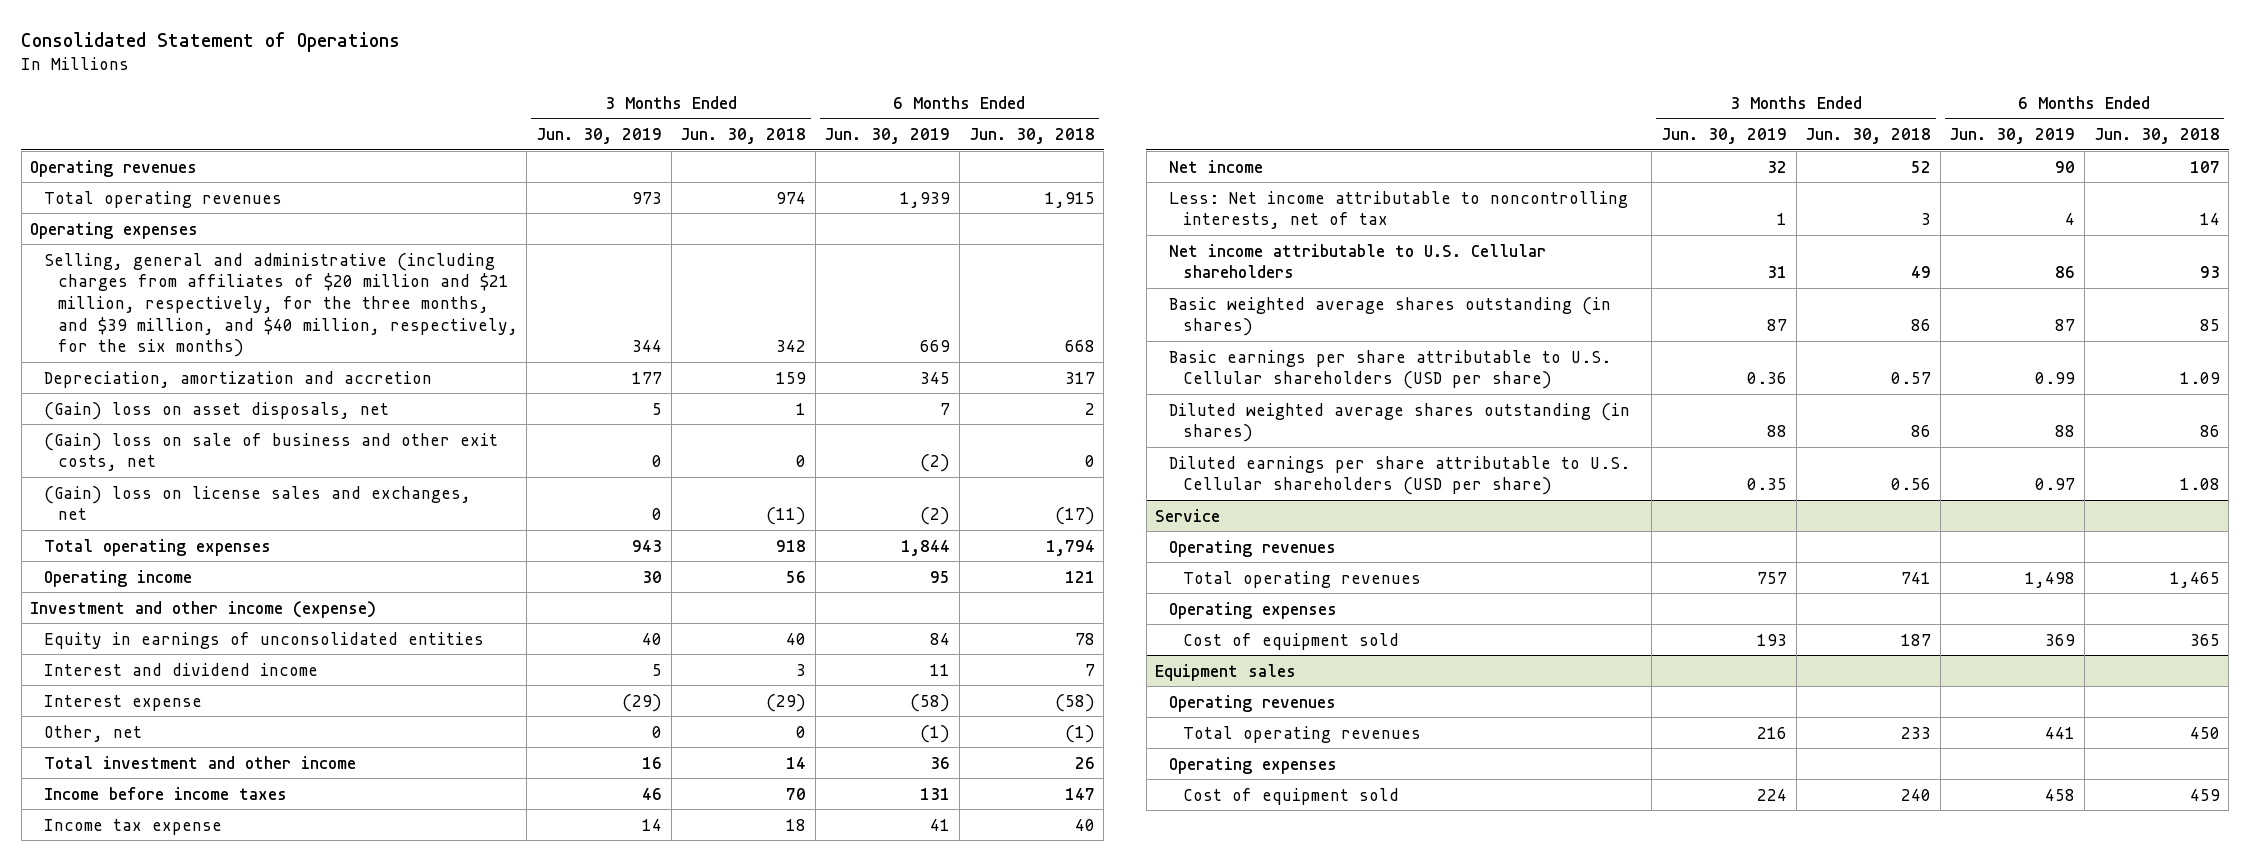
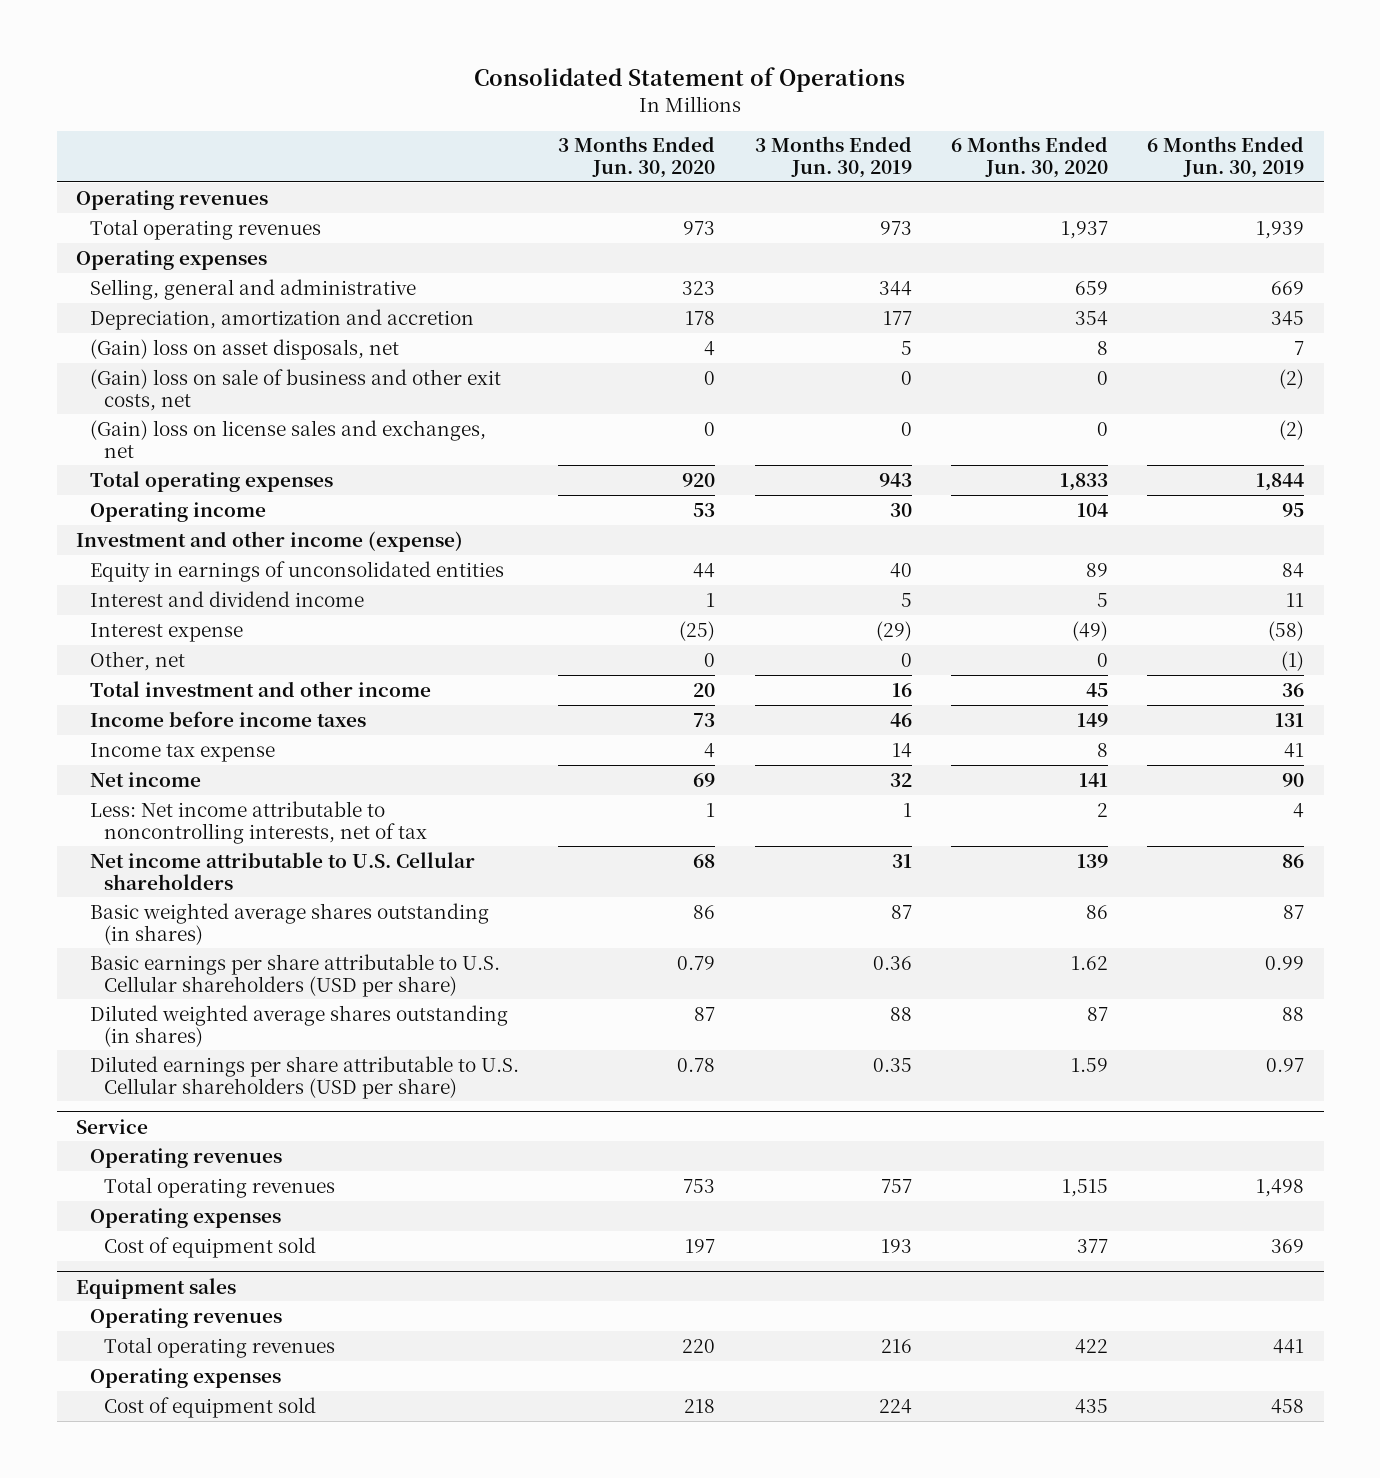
[680,128,807,145] Jun. 30, 2018 -> none
[968,128,1095,145] Jun. 30, 2018 -> none
none -> [558,136,716,179] 3 Months Ended Jun. 30, 2020
none -> [950,136,1108,179] 6 Months Ended Jun. 30, 2020
[43,252,518,358] Selling, general and administrative (including charges from affiliates of $20 million and $21 million, respectively, for the three months, and $39 million, and $40 million, respectively, for the six months) -> [89,278,416,300] Selling, general and administrative

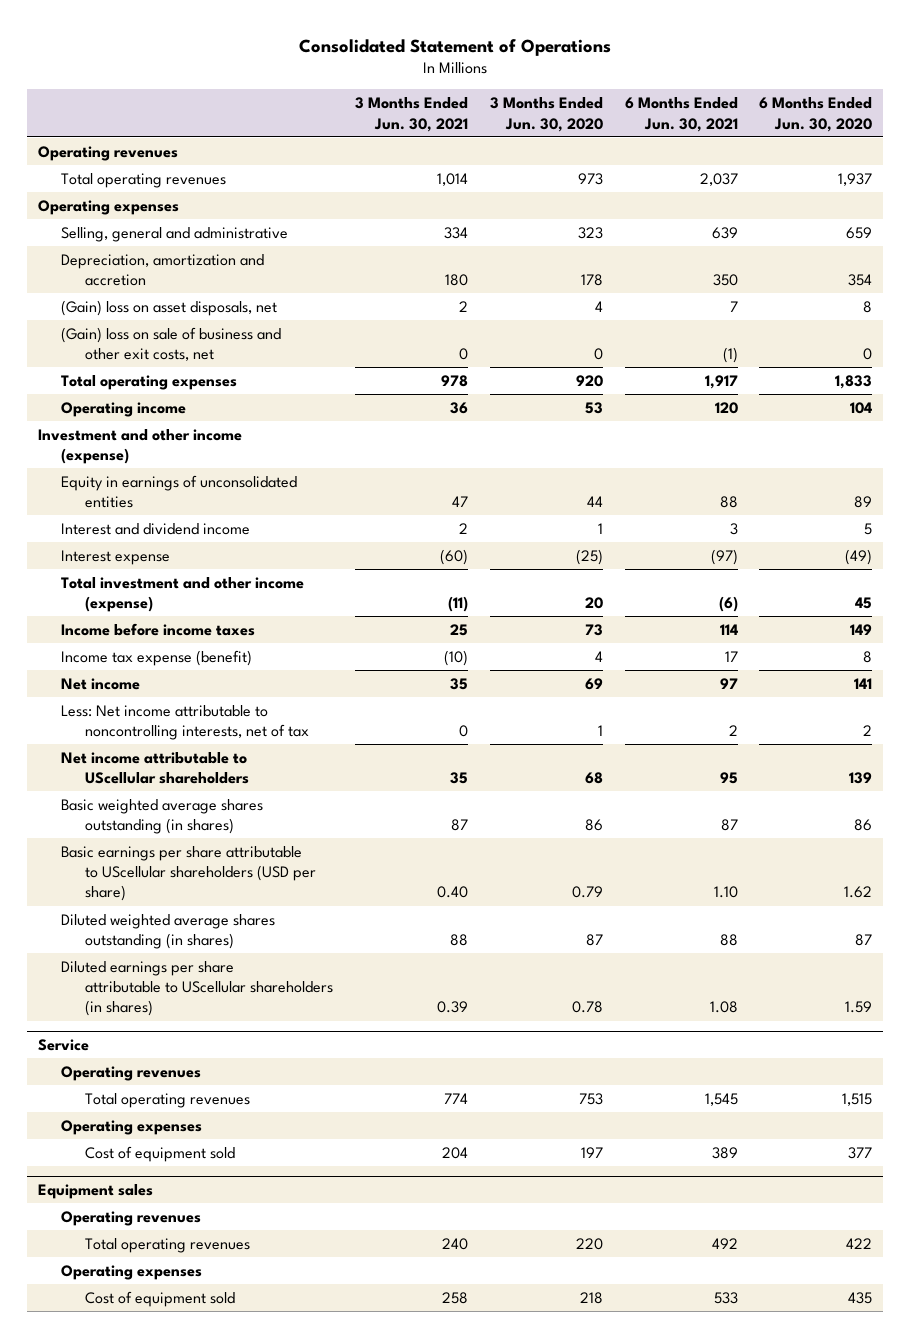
[754,136,912,179] 3 Months Ended Jun. 30, 2019 -> none
[1147,136,1305,179] 6 Months Ended Jun. 30, 2019 -> none
none -> [354,97,468,132] 3 Months Ended Jun. 30, 2021
none -> [624,97,738,132] 6 Months Ended Jun. 30, 2021
[89,419,486,458] (Gain) loss on license sales and exchanges, net -> none
[89,650,185,671] Other, net -> none
[89,680,431,697] Total investment and other income -> [61,576,305,613] Total investment and other income (expense)
[89,742,275,762] Income tax expense -> [61,649,253,666] Income tax expense (benefit)
[89,851,475,890] Net income attributable to U.S. Cellular shareholders -> [61,751,249,785] Net income attributable to UScellular shareholders
[89,953,500,997] Basic earnings per share attributable to U.S. Cellular shareholders (USD per share) -> [61,845,316,902] Basic earnings per share attributable to UScellular shareholders (USD per share)
[89,1055,519,1099] Diluted earnings per share attributable to U.S. Cellular shareholders (USD per share) -> [61,960,333,1017] Diluted earnings per share attributable to UScellular shareholders (in shares)

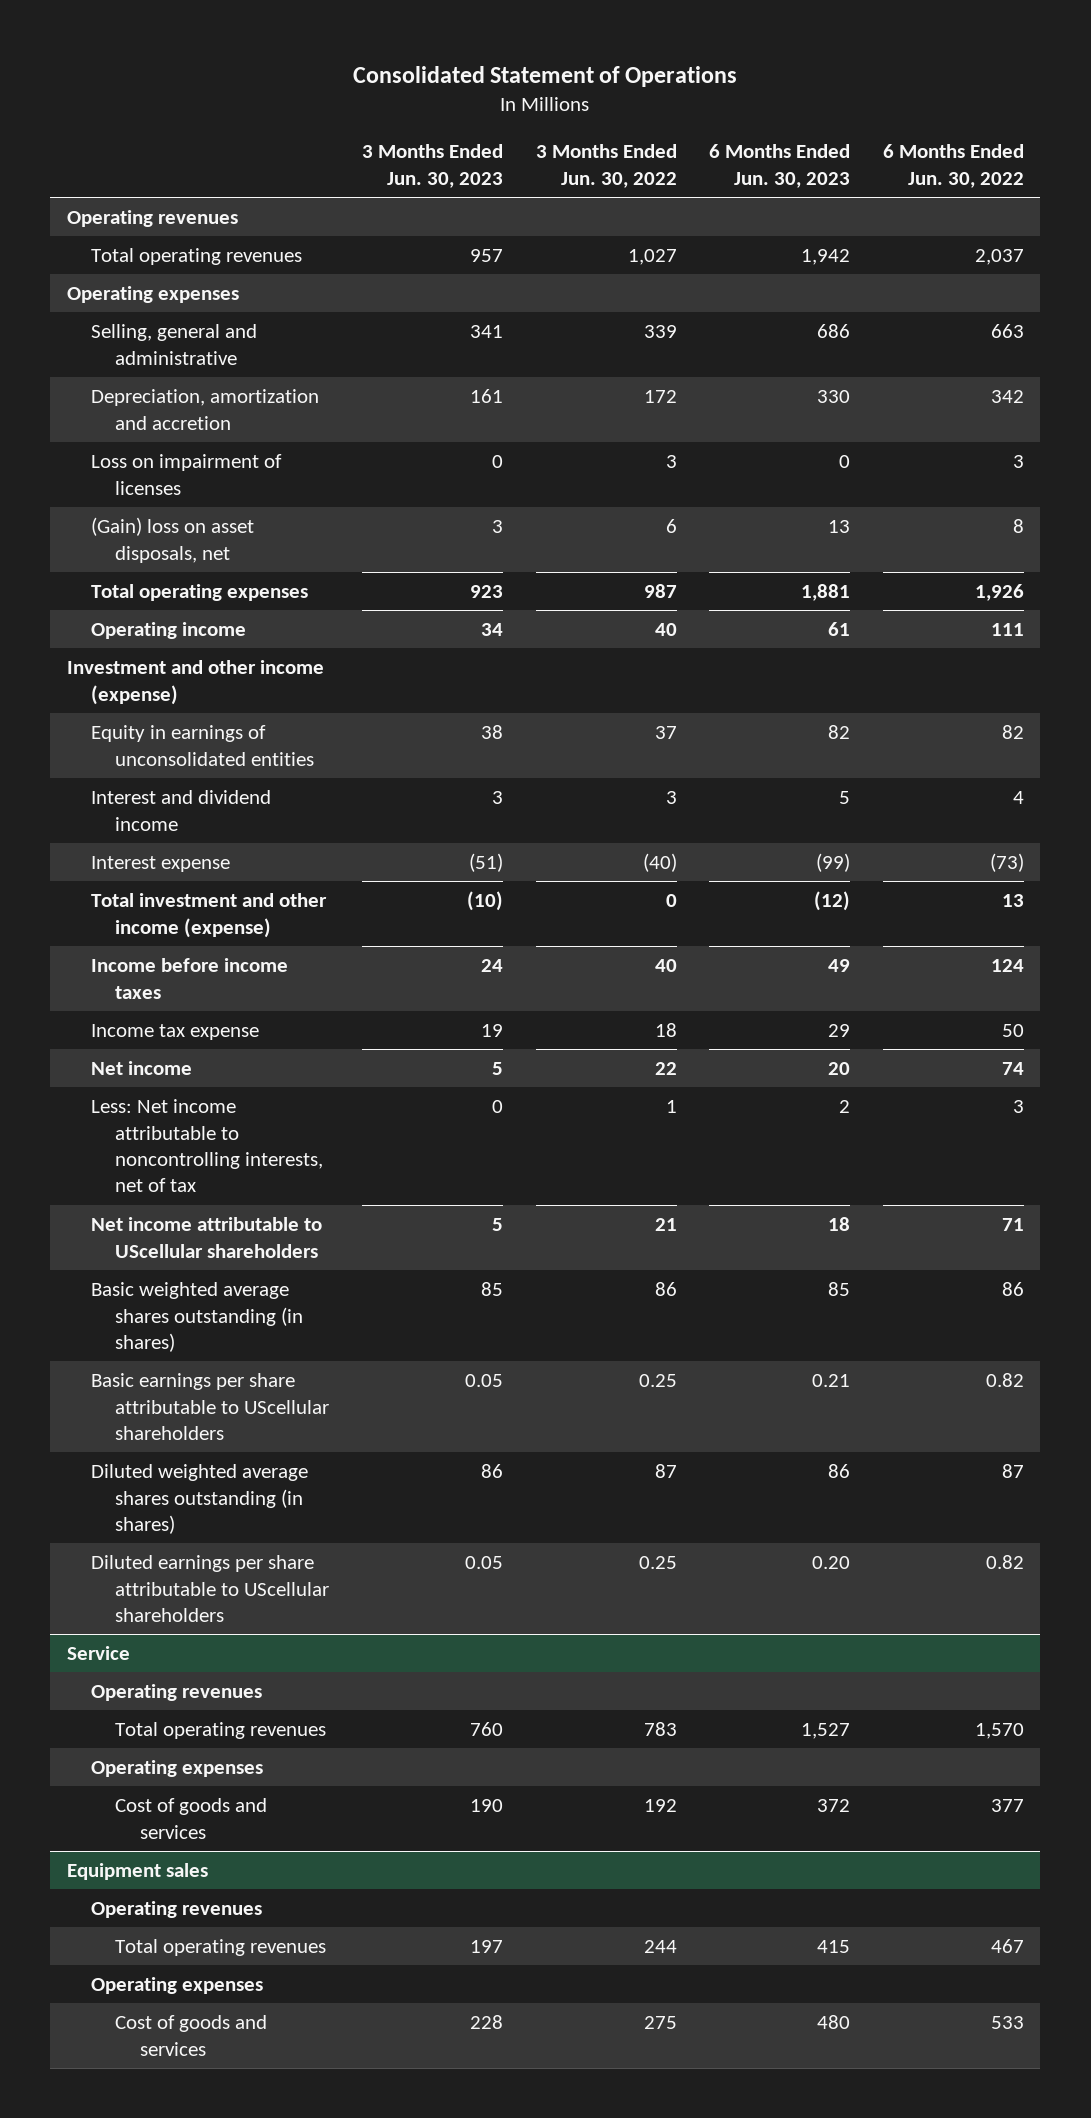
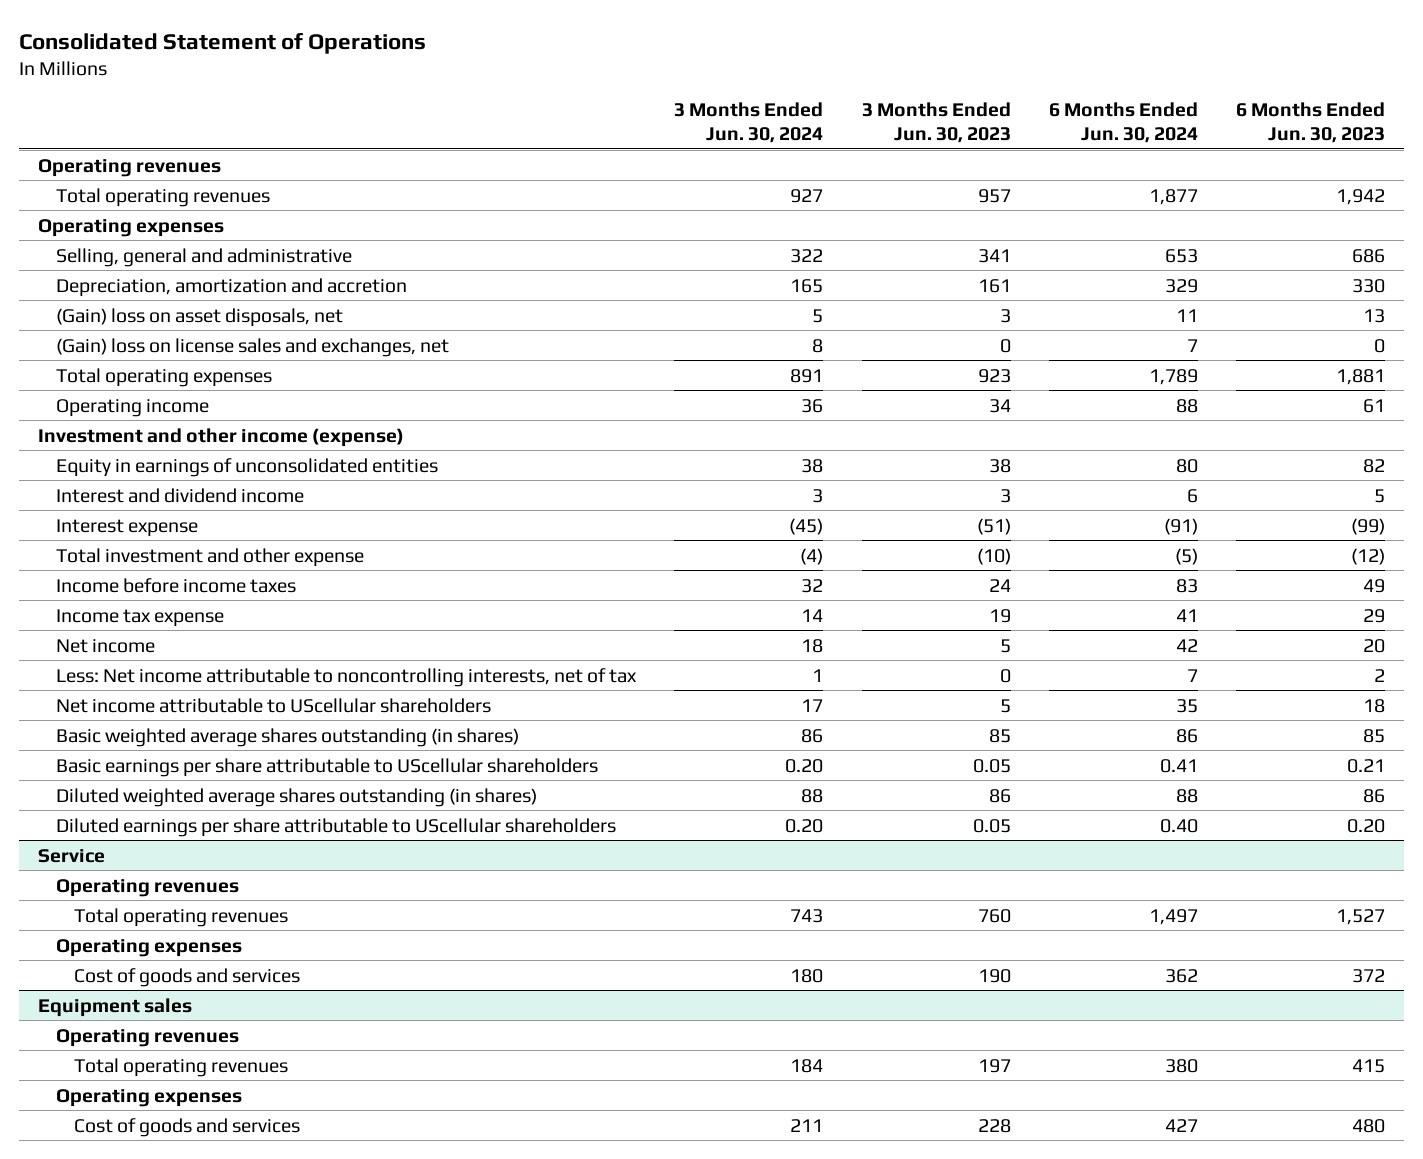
[535,144,677,188] 3 Months Ended Jun. 30, 2022 -> none
[883,144,1025,188] 6 Months Ended Jun. 30, 2022 -> none
none -> [674,102,824,144] 3 Months Ended Jun. 30, 2024
none -> [1048,102,1198,144] 6 Months Ended Jun. 30, 2024
[91,454,283,495] Loss on impairment of licenses -> none
none -> [55,337,449,357] (Gain) loss on license sales and exchanges, net
[91,893,328,938] Total investment and other income (expense) -> [55,547,364,567] Total investment and other expense

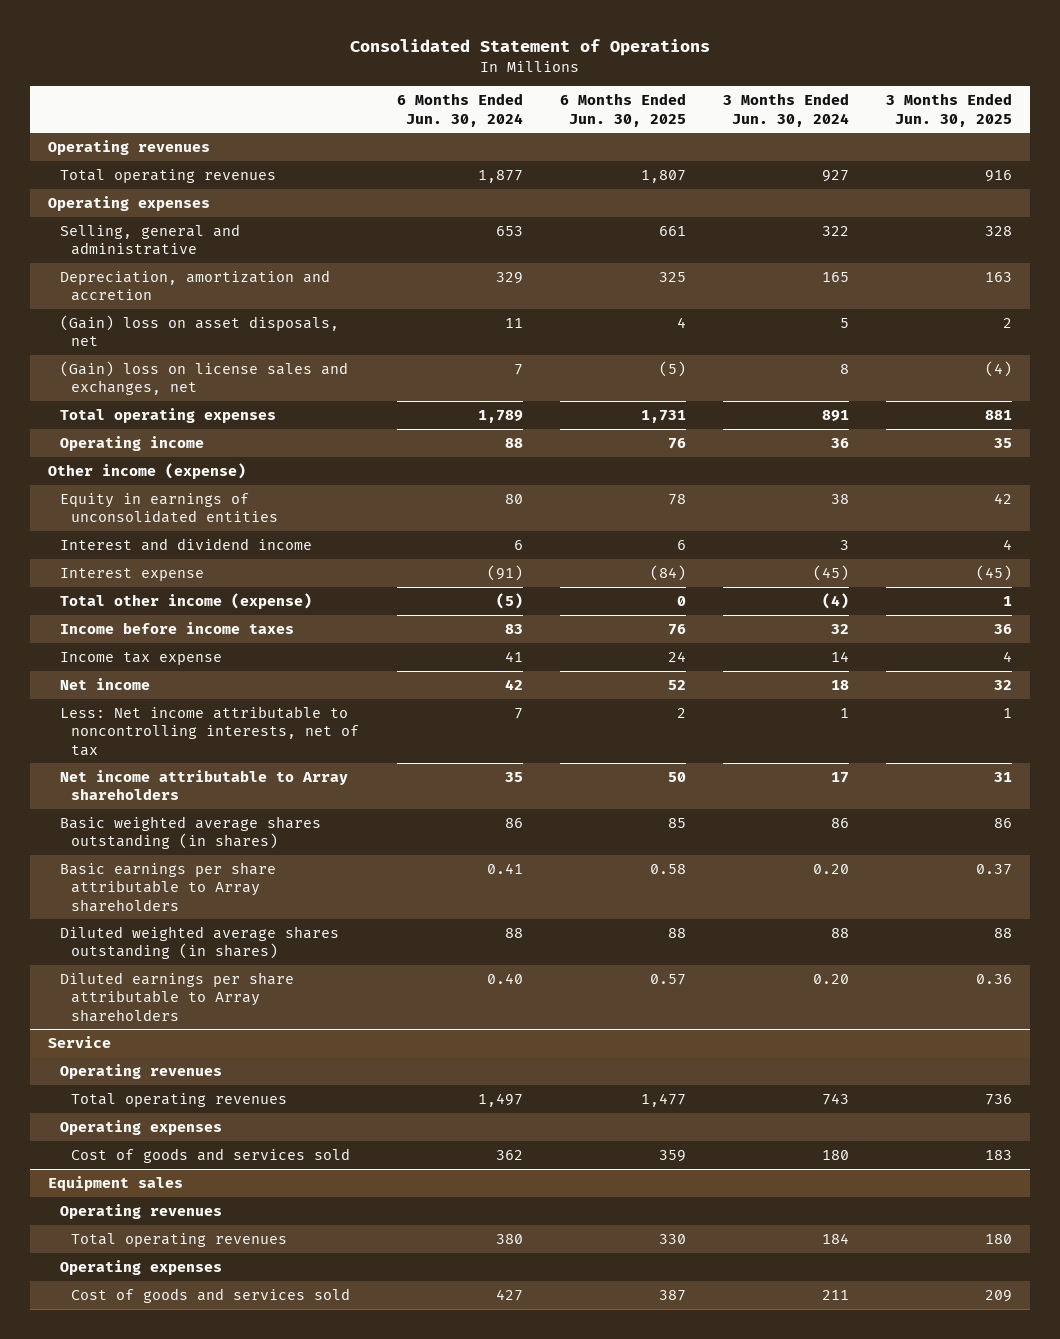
[861,102,1011,144] 3 Months Ended Jun. 30, 2023 -> none
[1236,102,1386,144] 6 Months Ended Jun. 30, 2023 -> none
none -> [559,93,686,127] 6 Months Ended Jun. 30, 2025
none -> [885,93,1012,127] 3 Months Ended Jun. 30, 2025
[37,427,404,447] Investment and other income (expense) -> [48,463,247,480] Other income (expense)
[55,547,364,567] Total investment and other expense -> [59,593,312,610] Total other income (expense)
[55,697,491,713] Net income attributable to UScellular shareholders -> [59,770,348,801] Net income attributable to Array shareholders
[55,757,598,777] Basic earnings per share attributable to UScellular shareholders -> [59,862,276,912] Basic earnings per share attributable to Array shareholders
[55,817,616,837] Diluted earnings per share attributable to UScellular shareholders -> [59,972,294,1022] Diluted earnings per share attributable to Array shareholders
[74,967,301,987] Cost of goods and services -> [71,1148,351,1164] Cost of goods and services sold
[74,1117,301,1137] Cost of goods and services -> [71,1288,351,1304] Cost of goods and services sold

